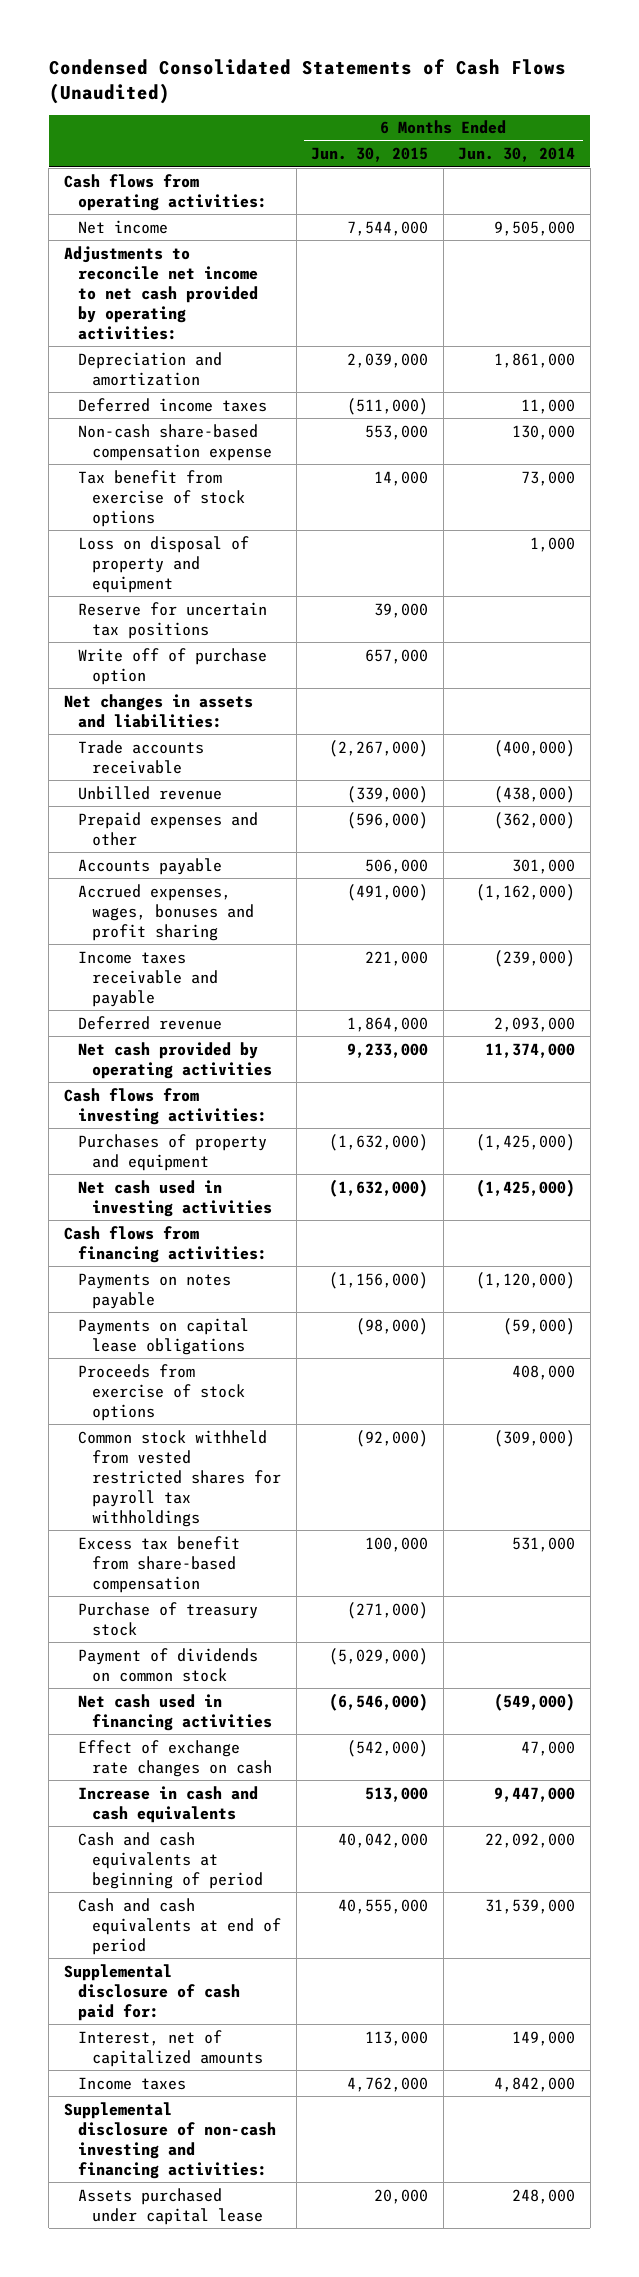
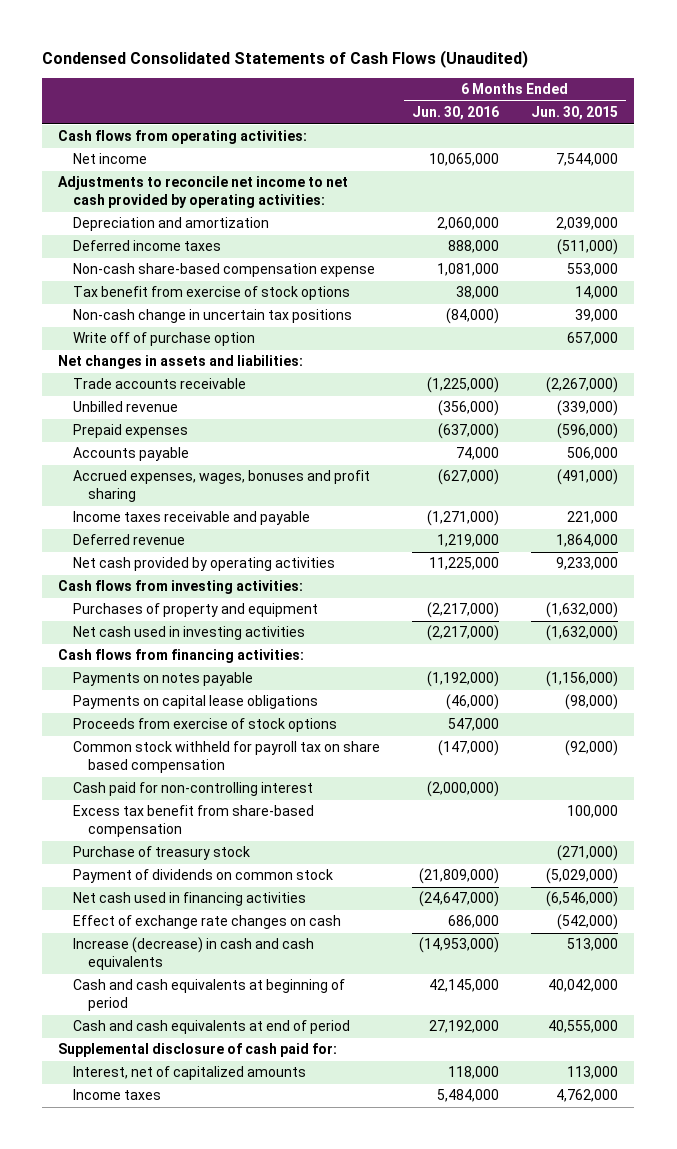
[458,147,576,163] Jun. 30, 2014 -> none
none -> [412,106,500,121] Jun. 30, 2016
[77,535,249,593] Loss on disposal of property and equipment -> none
[77,601,267,639] Reserve for uncertain tax positions -> [73,309,353,324] Non-cash change in uncertain tax positions
[77,811,258,846] Prepaid expenses and other -> [73,424,189,439] Prepaid expenses
[77,1429,281,1527] Common stock withheld from vested restricted shares for payroll tax withholdings -> [73,741,381,774] Common stock withheld for payroll tax on share based compensation
none -> [73,782,314,797] Cash paid for non-controlling interest
[77,1785,258,1823] Increase in cash and cash equivalents -> [73,937,315,971] Increase (decrease) in cash and cash equivalents
[63,2101,276,2179] Supplemental disclosure of non-cash investing and financing activities: -> none
[77,2187,263,2225] Assets purchased under capital lease -> none

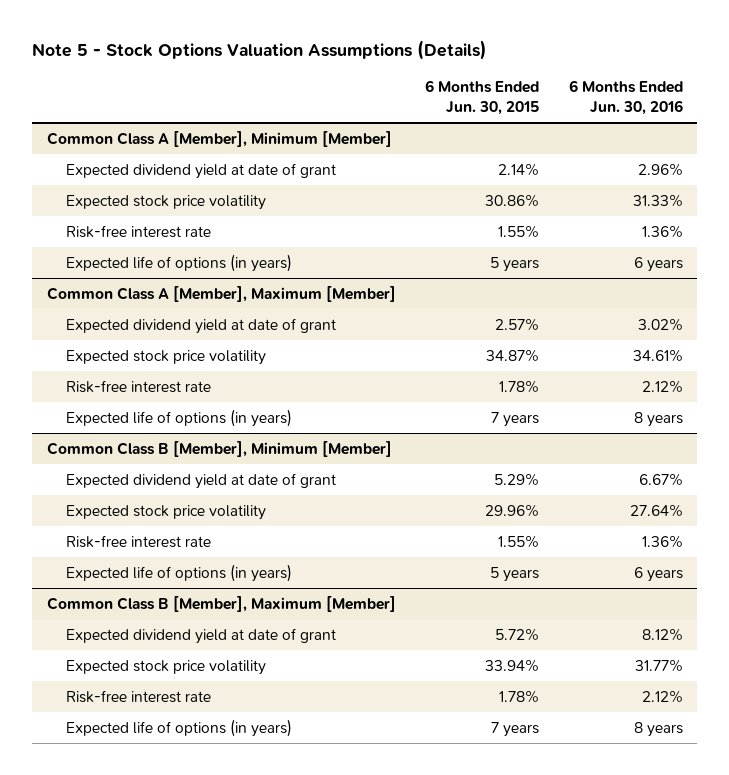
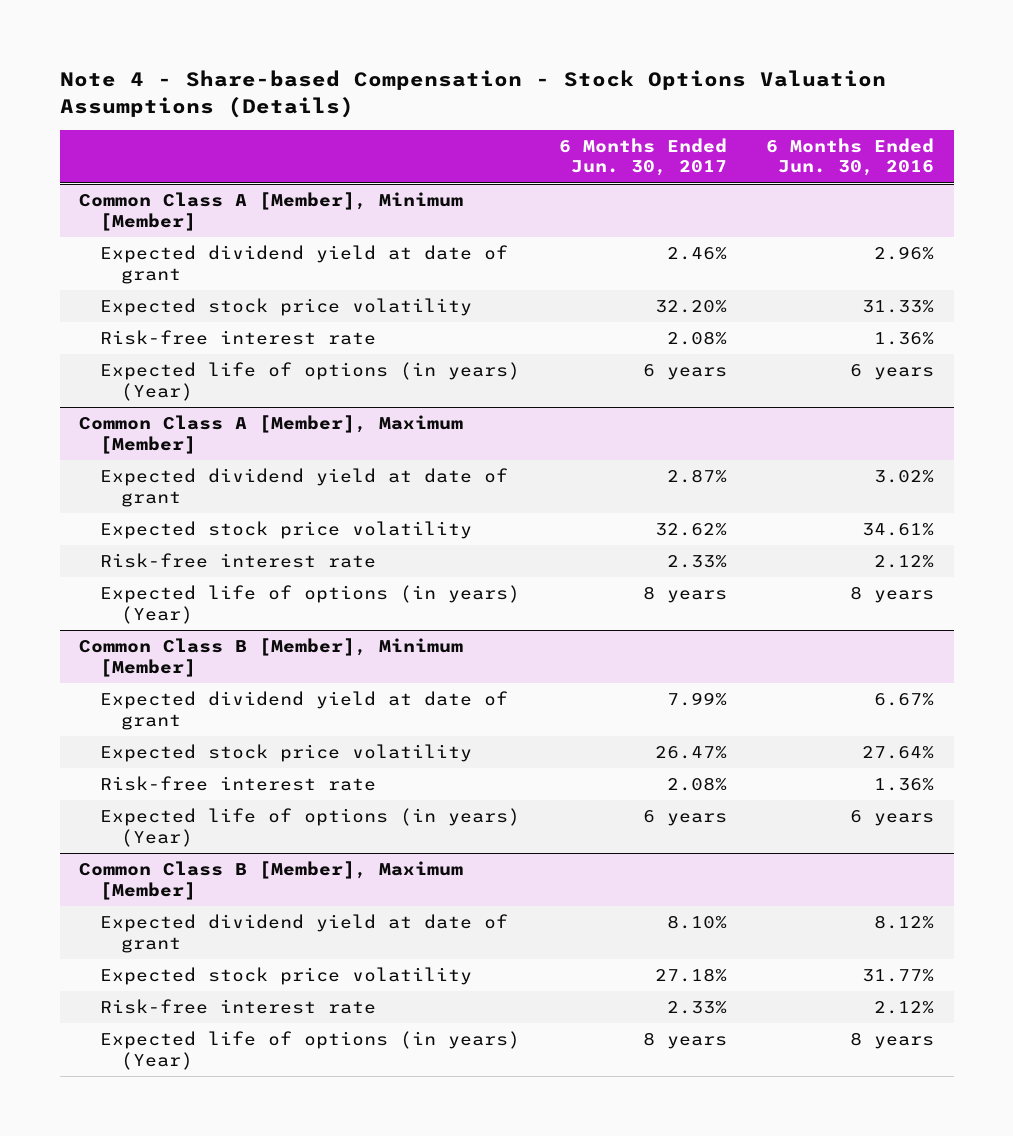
[32,39,488,60] Note 5 - Stock Options Valuation Assumptions (Details) -> [59,70,886,118] Note 4 - Share-based Compensation - Stock Options Valuation Assumptions (Details)
[425,80,540,115] 6 Months Ended Jun. 30, 2015 -> none
none -> [559,137,728,177] 6 Months Ended Jun. 30, 2017
[65,253,292,272] Expected life of options (in years) -> [100,362,521,401] Expected life of options (in years) (Year)
[65,408,292,427] Expected life of options (in years) -> [100,585,521,624] Expected life of options (in years) (Year)
[65,563,292,582] Expected life of options (in years) -> [100,808,521,847] Expected life of options (in years) (Year)
[65,718,292,737] Expected life of options (in years) -> [100,1031,521,1070] Expected life of options (in years) (Year)

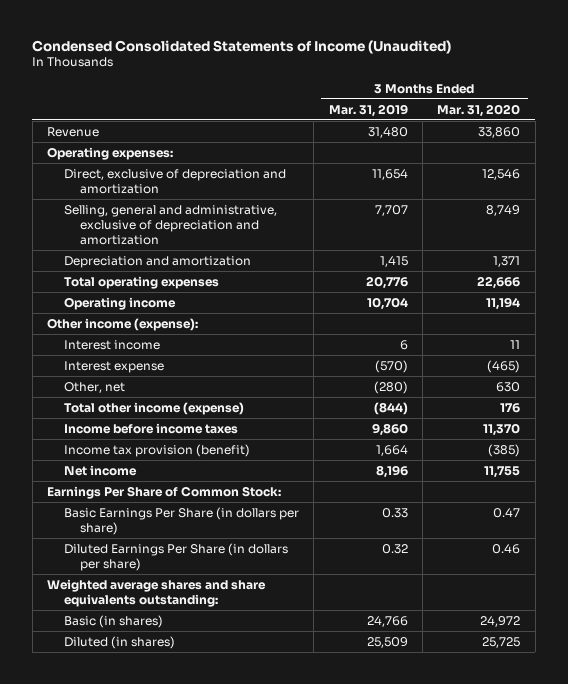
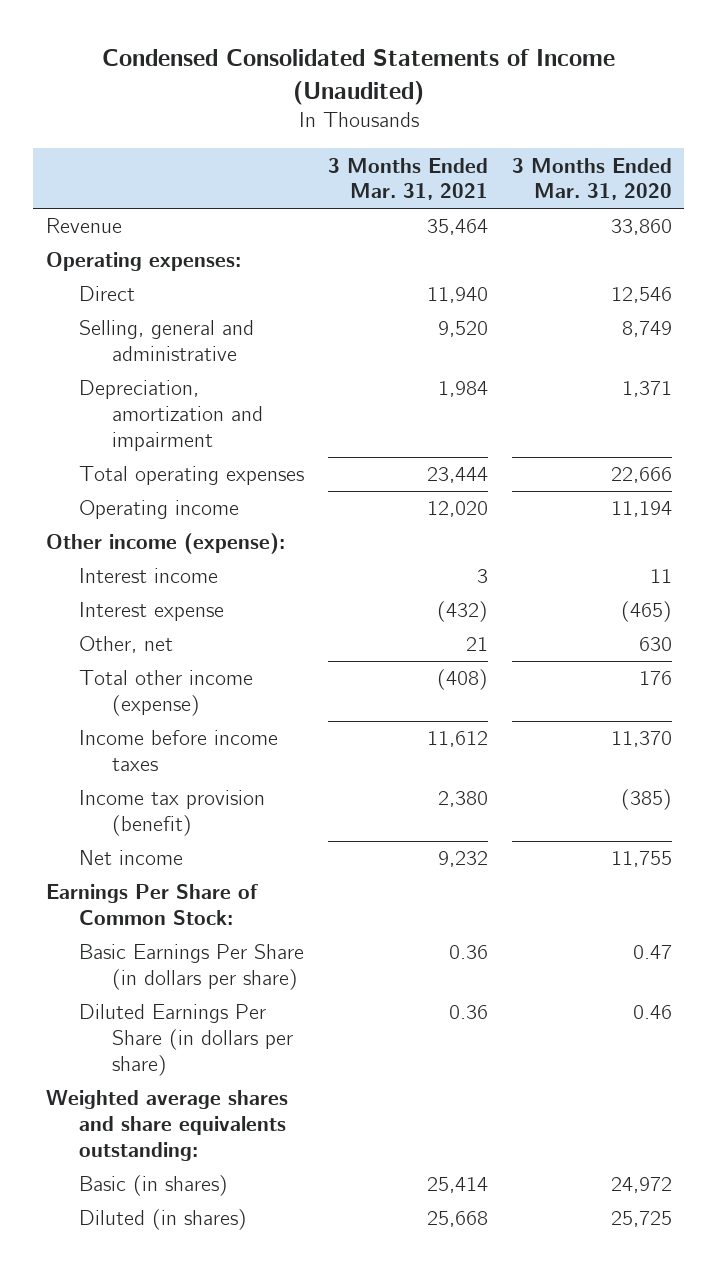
[328,103,408,117] Mar. 31, 2019 -> none
none -> [327,157,488,201] 3 Months Ended Mar. 31, 2021
[63,168,286,194] Direct, exclusive of depreciation and amortization -> [78,286,135,302] Direct
[63,204,277,245] Selling, general and administrative, exclusive of depreciation and amortization -> [78,320,254,362] Selling, general and administrative
[63,255,251,268] Depreciation and amortization -> [78,380,263,451] Depreciation, amortization and impairment

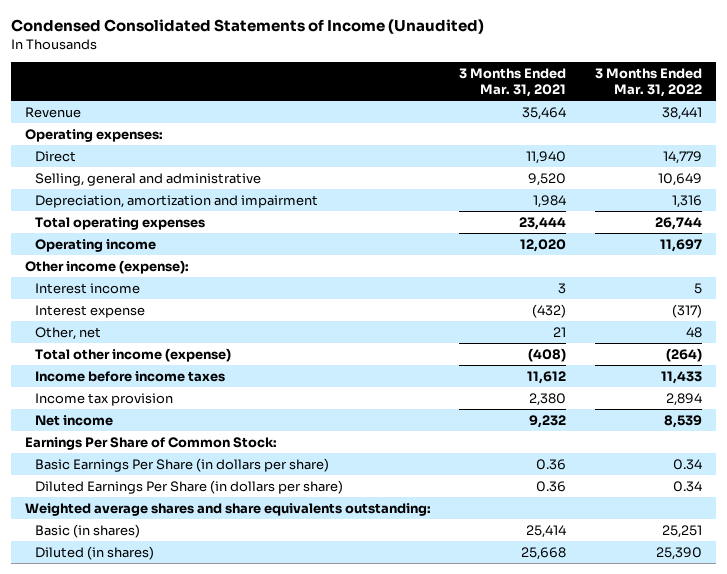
[511,157,672,201] 3 Months Ended Mar. 31, 2020 -> none
none -> [594,67,702,98] 3 Months Ended Mar. 31, 2022
[78,790,265,837] Income tax provision (benefit) -> [35,392,174,406] Income tax provision

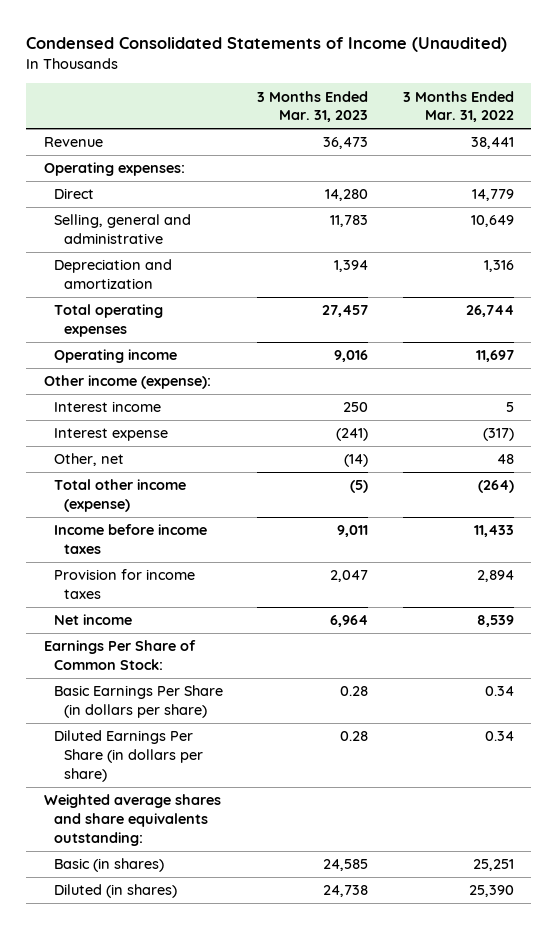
[459,67,567,98] 3 Months Ended Mar. 31, 2021 -> none
none -> [257,90,369,123] 3 Months Ended Mar. 31, 2023
[35,194,319,208] Depreciation, amortization and impairment -> [53,259,172,290] Depreciation and amortization
[35,392,174,406] Income tax provision -> [53,569,195,600] Provision for income taxes

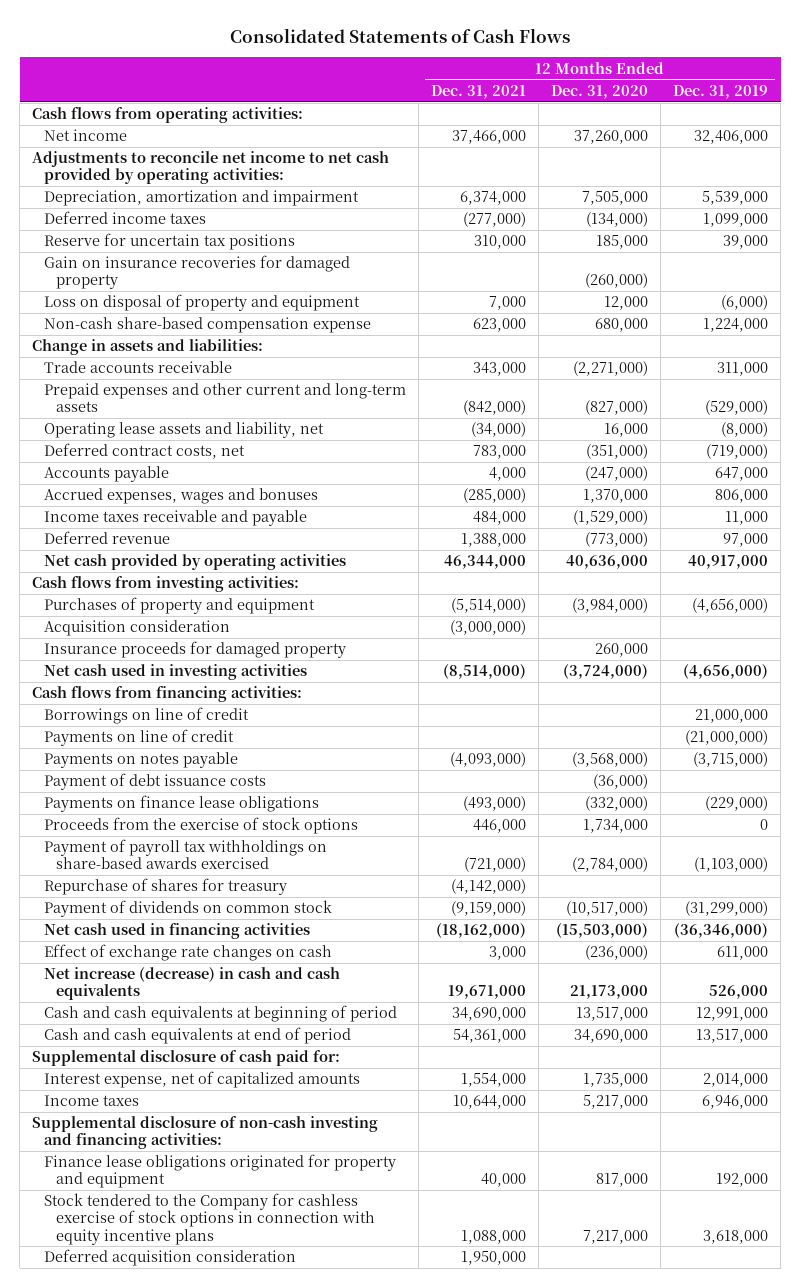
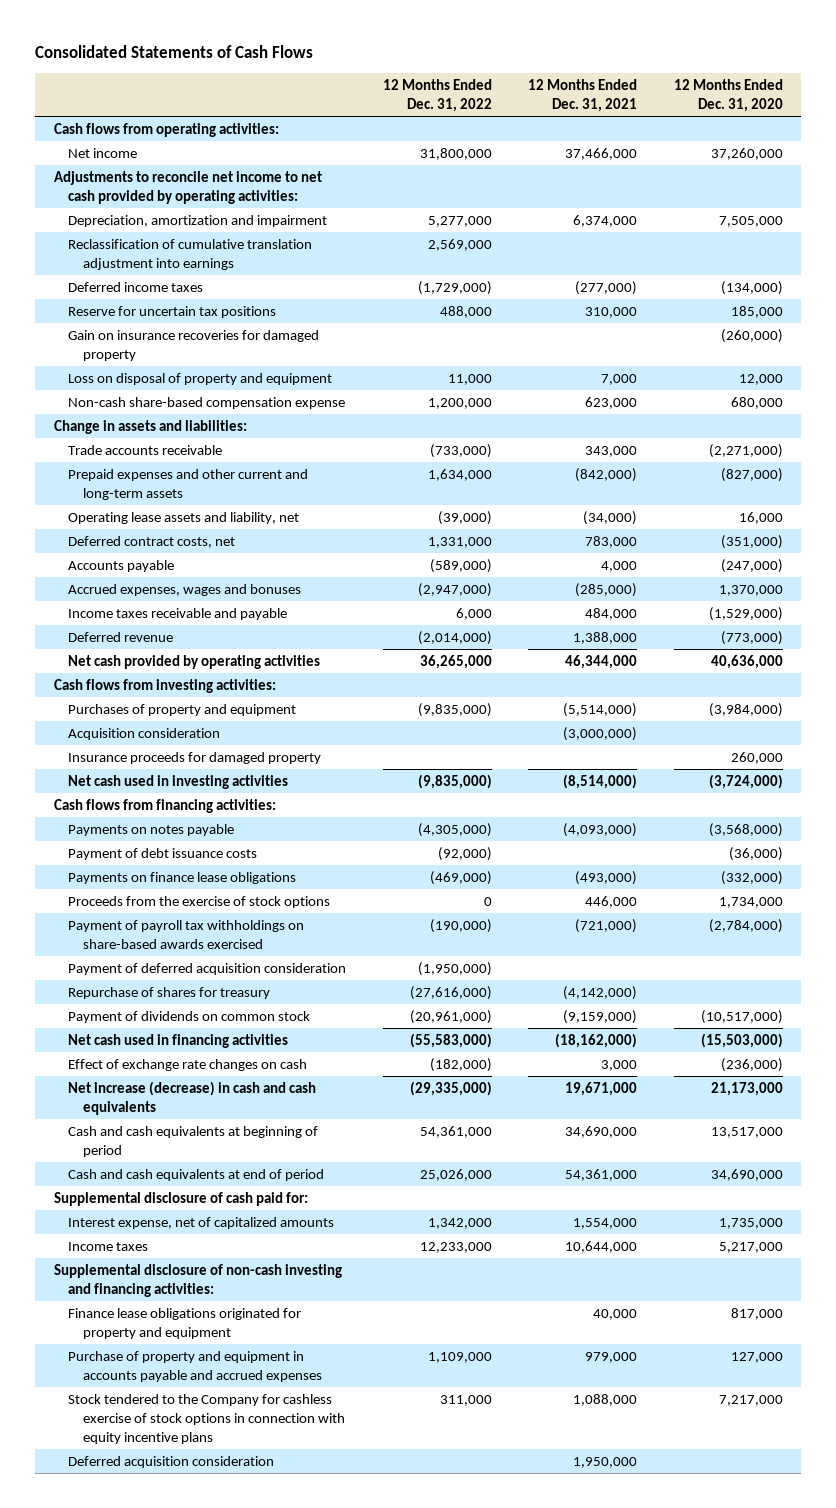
[673,85,769,100] Dec. 31, 2019 -> none
none -> [382,78,492,113] 12 Months Ended Dec. 31, 2022
none -> [68,238,313,270] Reclassification of cumulative translation adjustment into earnings
[44,707,250,725] Borrowings on line of credit -> none
[44,729,235,747] Payments on line of credit -> none
none -> [68,962,347,975] Payment of deferred acquisition consideration
none -> [68,1350,322,1382] Purchase of property and equipment in accounts payable and accrued expenses

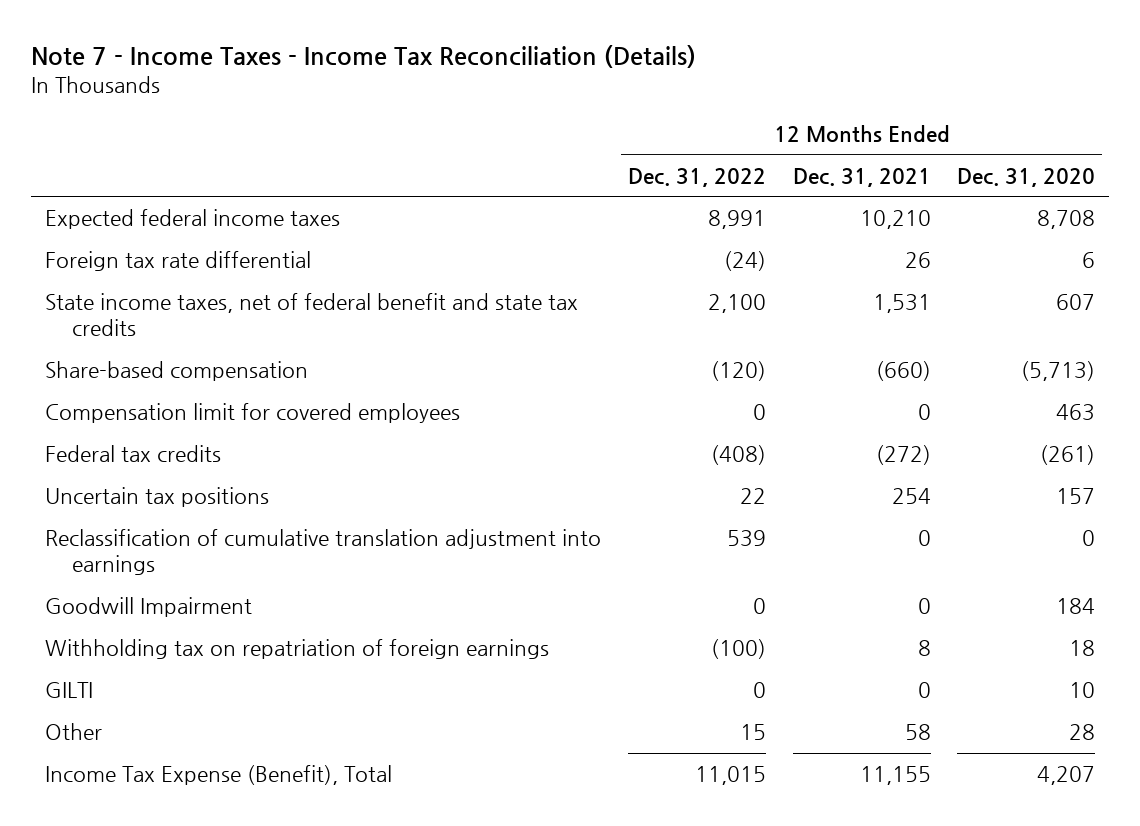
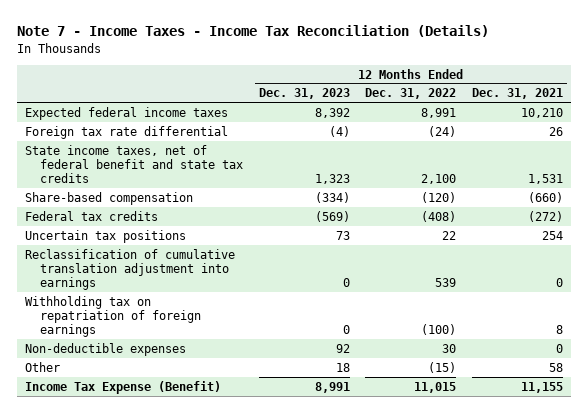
[957,167,1096,187] Dec. 31, 2020 -> none
none -> [258,88,350,100] Dec. 31, 2023
[44,403,460,424] Compensation limit for covered employees -> none
[44,597,252,618] Goodwill Impairment -> none
[44,682,93,699] GILTI -> none
none -> [24,342,186,356] Non-deductible expenses
[739,724,766,741] 15 -> [428,361,457,373] (15)
[44,765,392,786] Income Tax Expense (Benefit), Total -> [24,380,221,394] Income Tax Expense (Benefit)

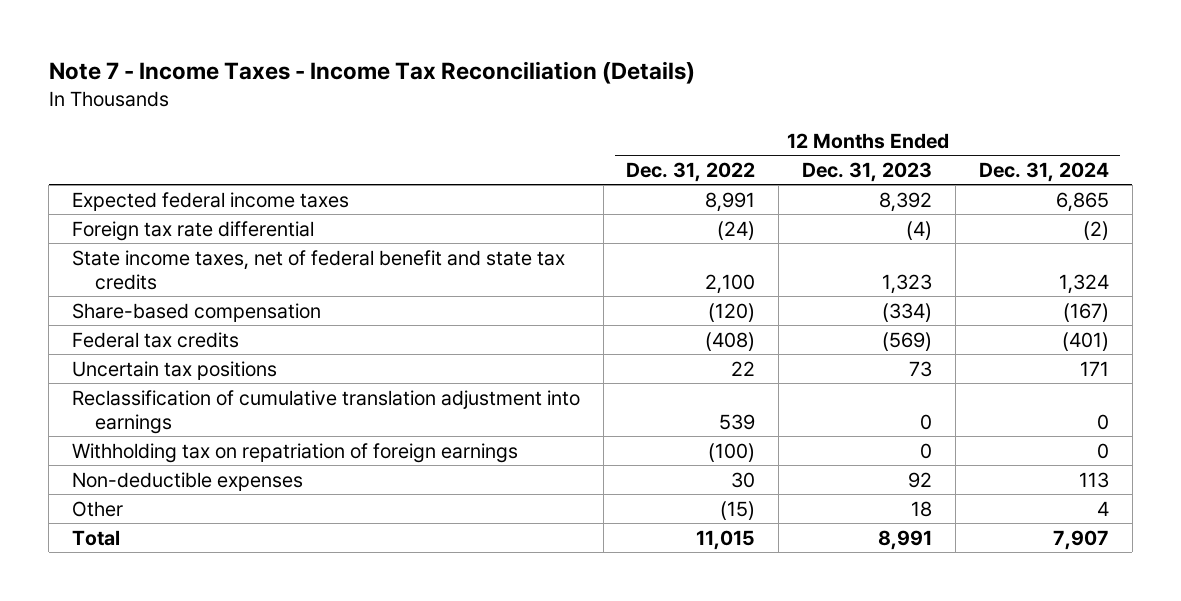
[471,88,563,100] Dec. 31, 2021 -> none
none -> [978,161,1109,182] Dec. 31, 2024
[24,380,221,394] Income Tax Expense (Benefit) -> [71,529,120,546] Total

